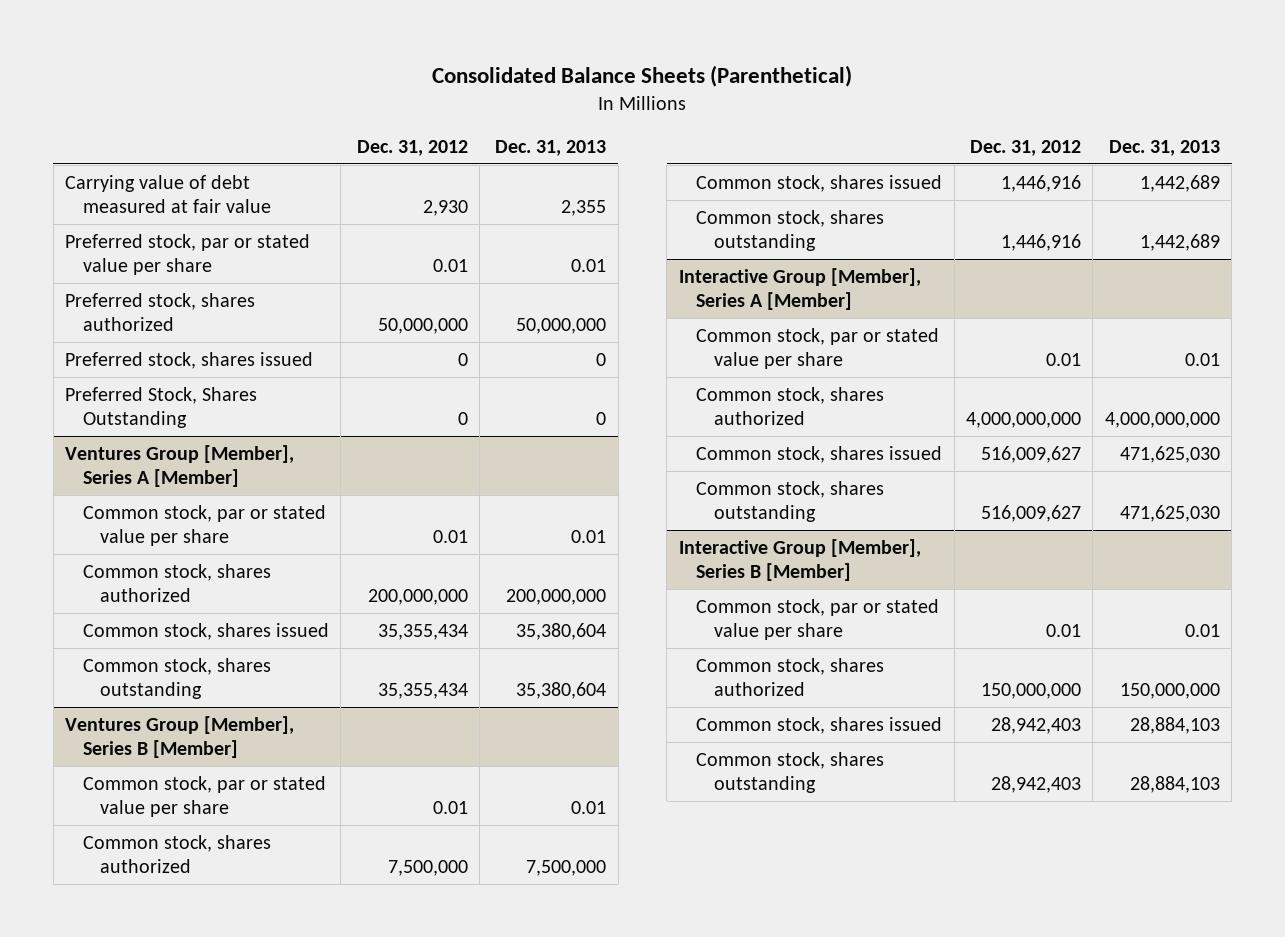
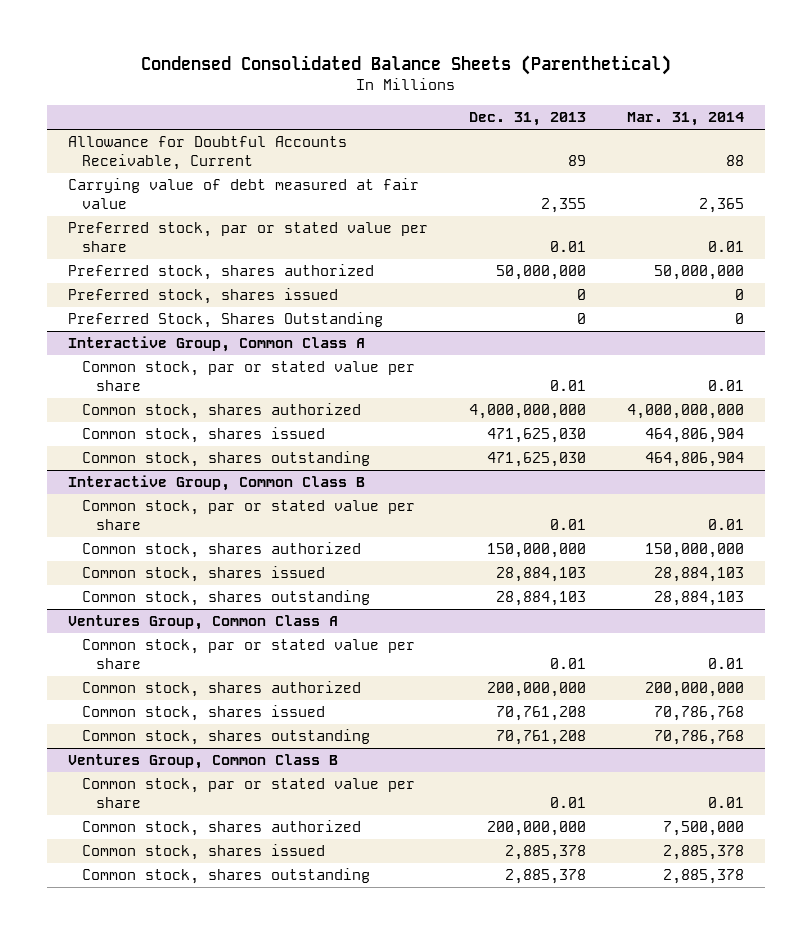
[432,65,853,88] Consolidated Balance Sheets (Parenthetical) -> [141,55,672,76] Condensed Consolidated Balance Sheets (Parenthetical)
[356,139,468,156] Dec. 31, 2012 -> none
none -> [627,111,745,126] Mar. 31, 2014
none -> [67,136,347,170] Allowance for Doubtful Accounts Receivable, Current
[65,444,295,488] Ventures Group [Member], Series A [Member] -> none
[82,504,326,547] Common stock, par or stated value per share -> none
[82,563,271,603] Common stock, shares authorized -> none
[82,622,329,640] Common stock, shares issued -> none
[82,657,271,700] Common stock, shares outstanding -> none
[65,715,295,759] Ventures Group [Member], Series B [Member] -> none
[82,775,326,818] Common stock, par or stated value per share -> none
[82,834,271,874] Common stock, shares authorized -> none
[696,174,943,192] Common stock, shares issued -> none
[696,209,885,252] Common stock, shares outstanding -> none
[678,267,921,311] Interactive Group [Member], Series A [Member] -> none
none -> [67,336,365,353] Interactive Group, Common Class A
[678,538,921,582] Interactive Group [Member], Series B [Member] -> none
none -> [67,475,365,492] Interactive Group, Common Class B
none -> [67,615,338,631] Ventures Group, Common Class A
none -> [82,639,416,669] Common stock, par or stated value per share
none -> [82,681,362,698] Common stock, shares authorized
none -> [82,705,326,722] Common stock, shares issued
none -> [82,729,371,746] Common stock, shares outstanding
none -> [67,754,338,770] Ventures Group, Common Class B
none -> [82,778,416,808] Common stock, par or stated value per share
none -> [82,820,362,837] Common stock, shares authorized
none -> [82,844,326,861] Common stock, shares issued
none -> [82,868,371,885] Common stock, shares outstanding

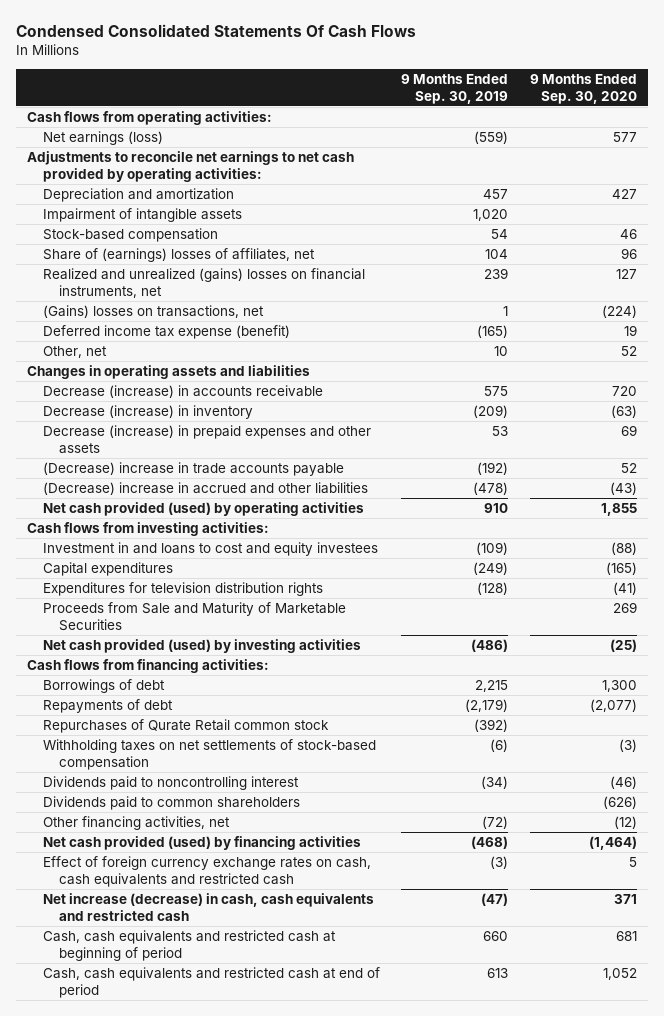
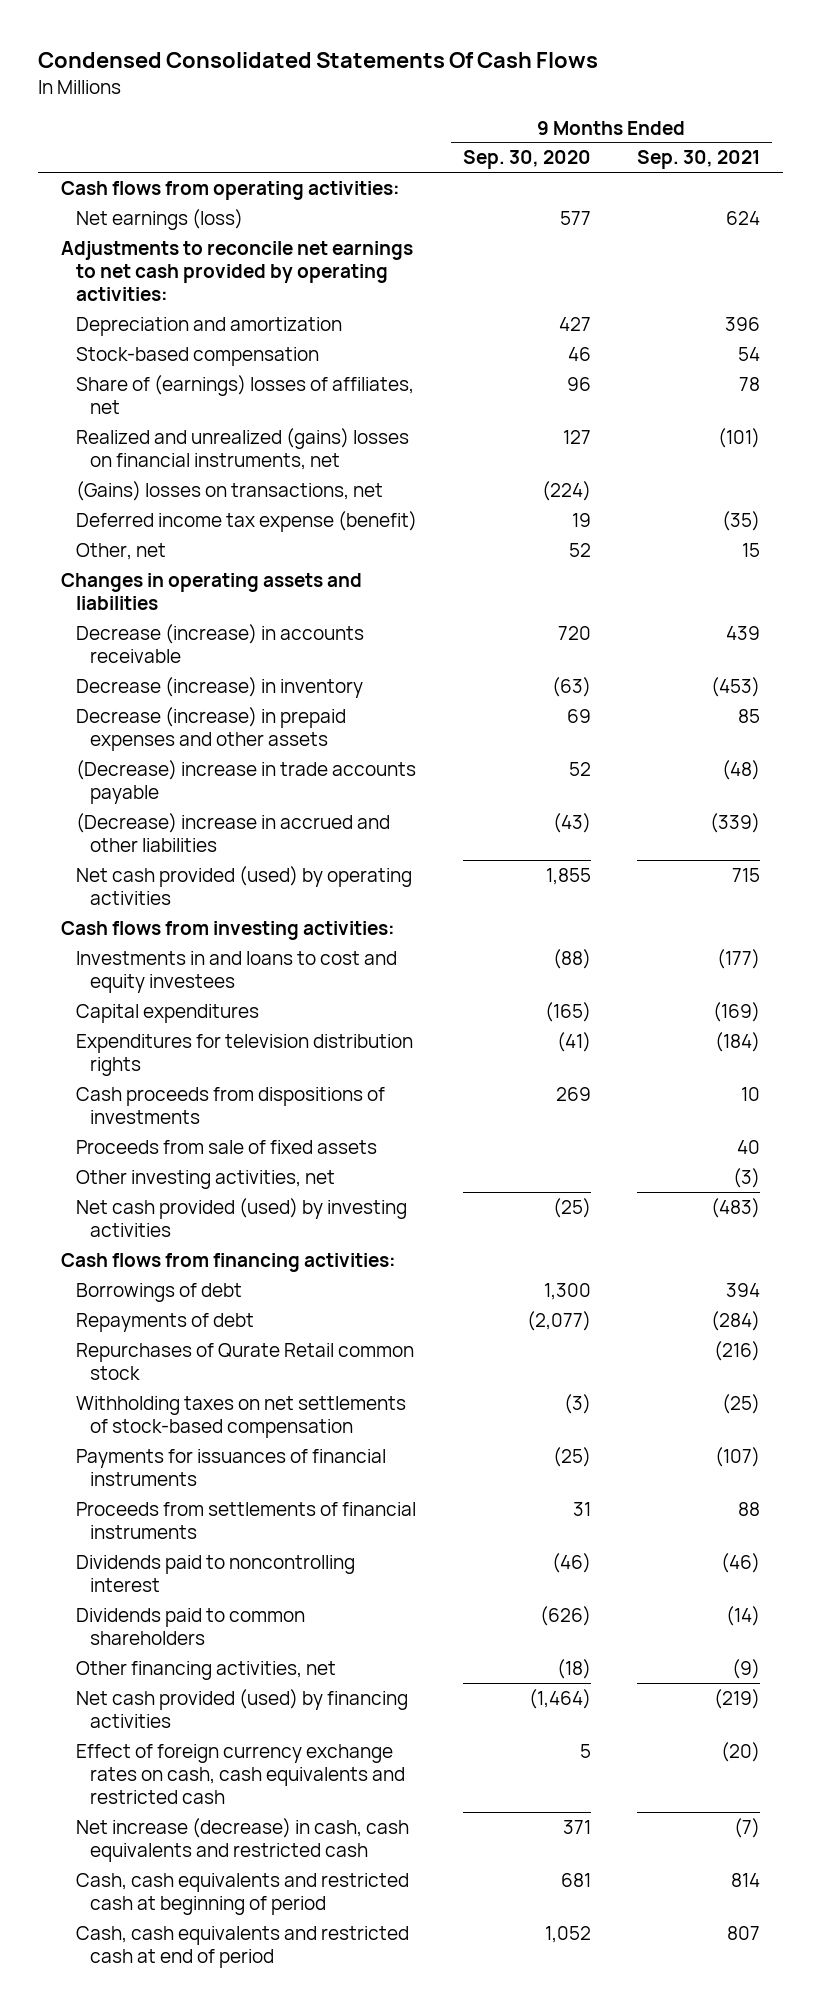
[401,74,509,104] 9 Months Ended Sep. 30, 2019 -> none
none -> [637,150,761,170] Sep. 30, 2021
[42,208,242,223] Impairment of intangible assets -> none
[42,542,378,557] Investment in and loans to cost and equity investees -> [75,950,397,994] Investments in and loans to cost and equity investees
[42,602,346,631] Proceeds from Sale and Maturity of Marketable Securities -> [75,1086,385,1125] Cash proceeds from dispositions of investments
none -> [75,1139,377,1154] Proceeds from sale of fixed assets
none -> [75,1169,335,1189] Other investing activities, net
none -> [75,1448,386,1487] Payments for issuances of financial instruments
none -> [75,1501,416,1540] Proceeds from settlements of financial instruments
[614,816,638,830] (12) -> [556,1658,591,1679] (18)

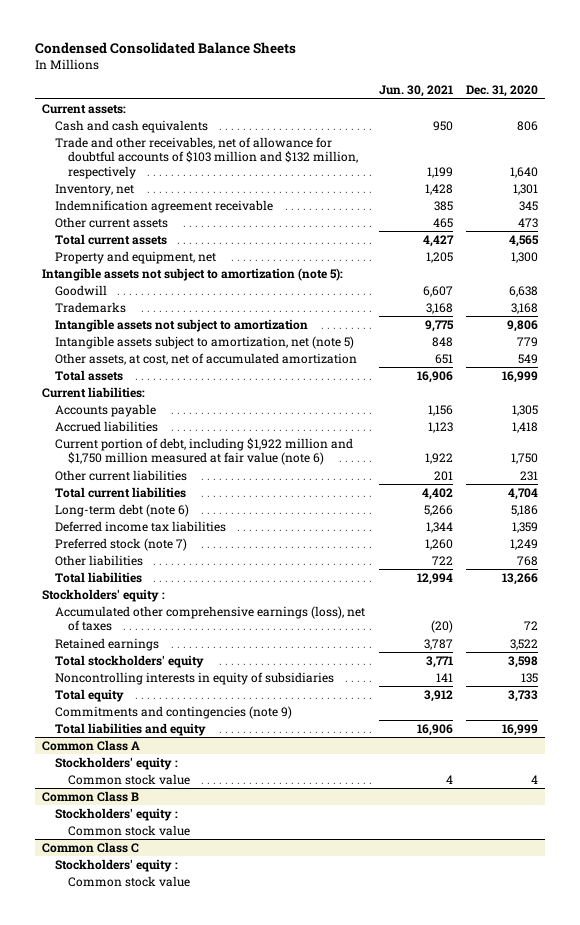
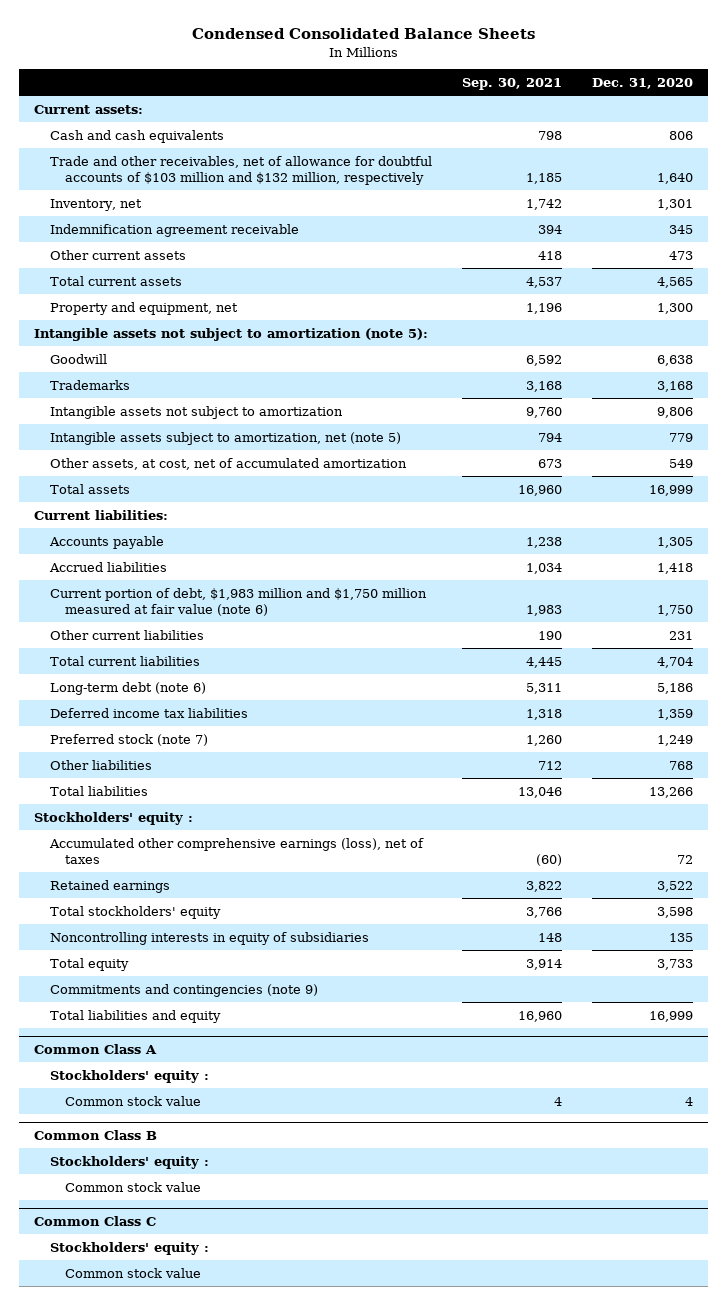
[378,85,453,98] Jun. 30, 2021 -> none
none -> [461,78,562,91] Sep. 30, 2021
[54,437,353,466] Current portion of debt, including $1,922 million and $1,750 million measured at fair value (note 6) -> [49,587,427,617] Current portion of debt, $1,983 million and $1,750 million measured at fair value (note 6)

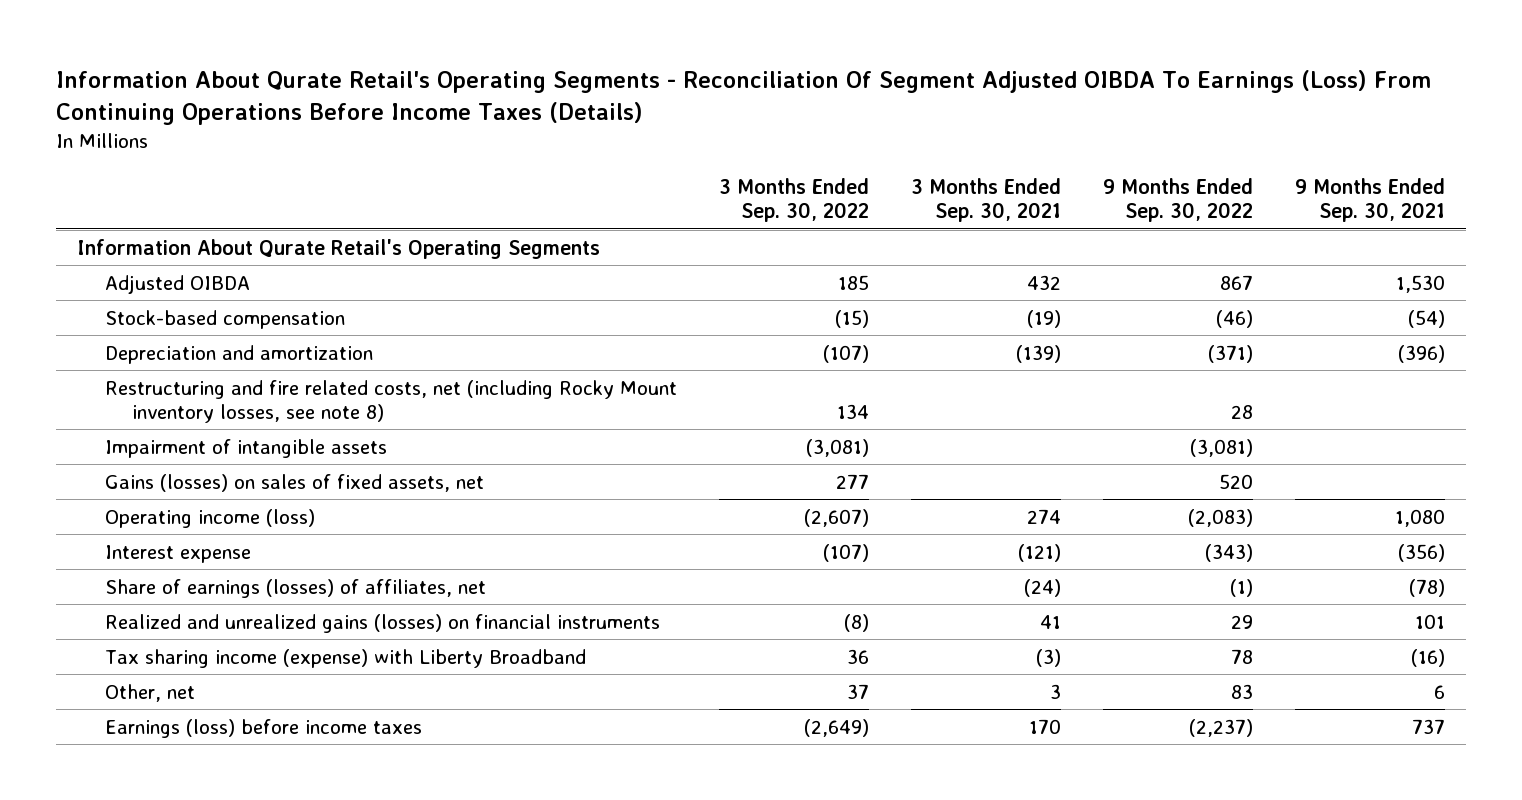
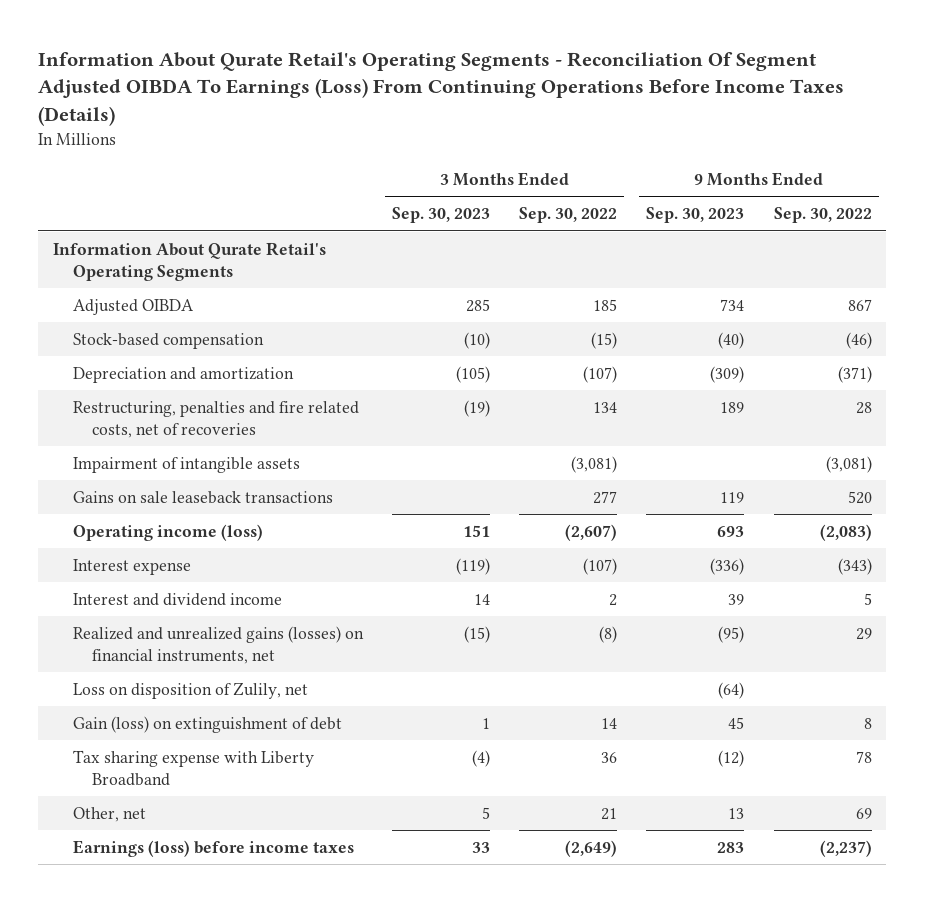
[910,177,1061,222] 3 Months Ended Sep. 30, 2021 -> none
[1294,177,1445,222] 9 Months Ended Sep. 30, 2021 -> none
none -> [391,207,490,224] Sep. 30, 2023
none -> [646,207,745,224] Sep. 30, 2023
[104,379,677,423] Restructuring and fire related costs, net (including Rocky Mount inventory losses, see note 8) -> [72,400,359,438] Restructuring, penalties and fire related costs, net of recoveries
[104,473,484,492] Gains (losses) on sales of fixed assets, net -> [72,490,333,504] Gains on sale leaseback transactions
[104,578,486,598] Share of earnings (losses) of affiliates, net -> none
none -> [72,592,282,606] Interest and dividend income
[104,613,660,633] Realized and unrealized gains (losses) on financial instruments -> [72,625,364,664] Realized and unrealized gains (losses) on financial instruments, net
none -> [72,681,308,699] Loss on disposition of Zulily, net
none -> [72,715,342,733] Gain (loss) on extinguishment of debt
[104,648,586,668] Tax sharing income (expense) with Liberty Broadband -> [72,749,314,786] Tax sharing expense with Liberty Broadband
[846,683,869,699] 37 -> [601,807,618,820] 21
[1230,683,1253,699] 83 -> [855,807,872,819] 69

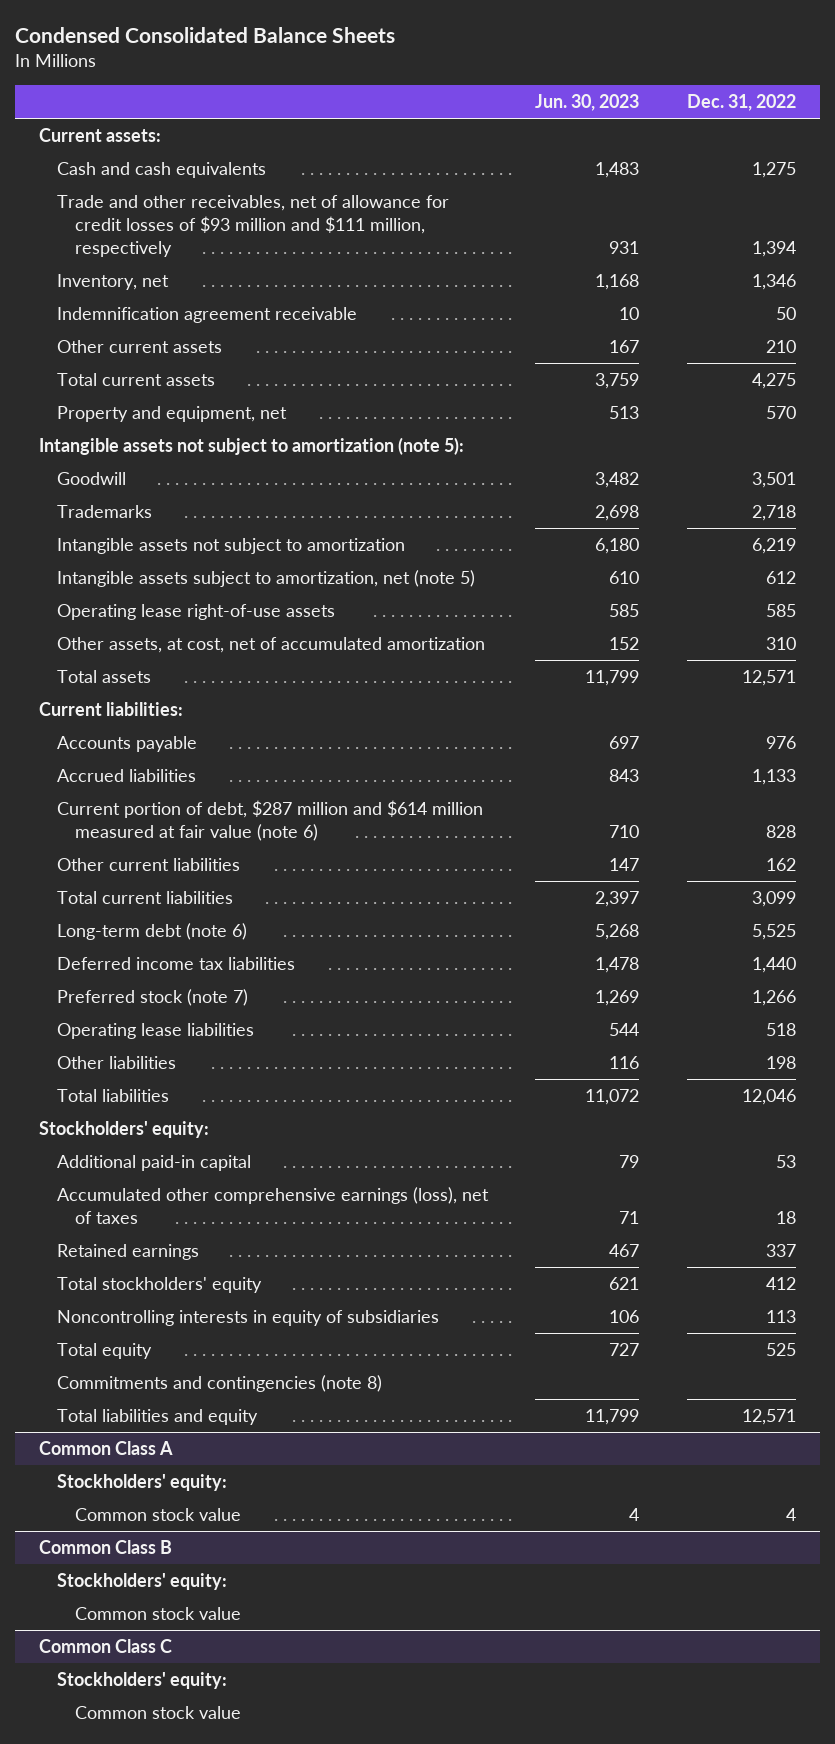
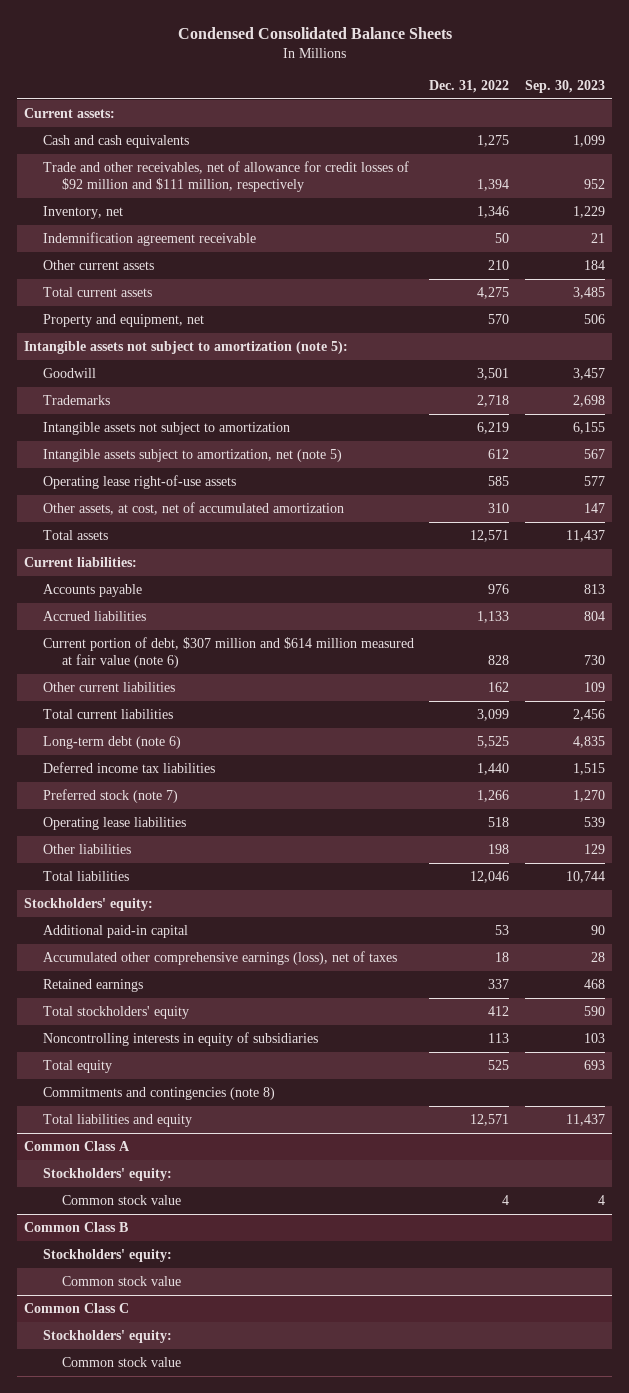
[535,94,640,112] Jun. 30, 2023 -> none
none -> [524,79,605,93] Sep. 30, 2023
[56,194,449,257] Trade and other receivables, net of allowance for credit losses of $93 million and $111 million, respectively -> [43,161,410,193] Trade and other receivables, net of allowance for credit losses of $92 million and $111 million, respectively
[56,799,483,841] Current portion of debt, $287 million and $614 million measured at fair value (note 6) -> [43,637,415,669] Current portion of debt, $307 million and $614 million measured at fair value (note 6)

